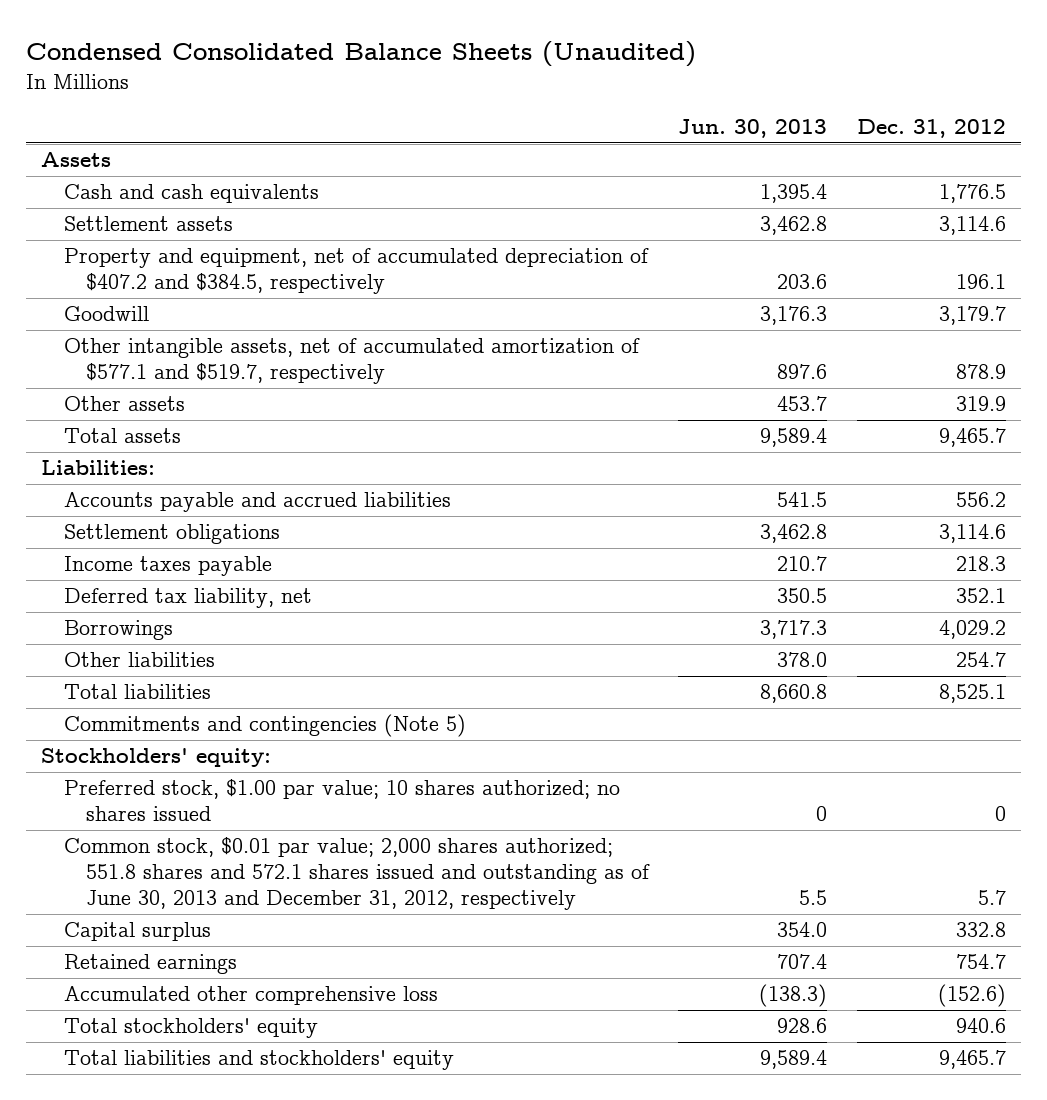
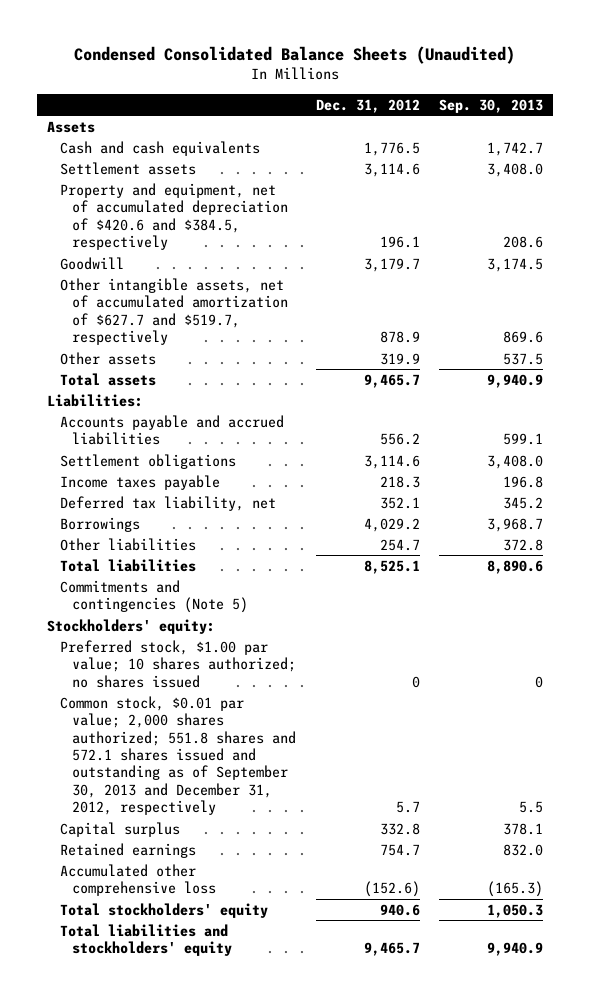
[678,118,828,138] Jun. 30, 2013 -> none
none -> [439,98,544,113] Sep. 30, 2013
[63,248,649,295] Property and equipment, net of accumulated depreciation of $407.2 and $384.5, respectively -> [59,182,289,250] Property and equipment, net of accumulated depreciation of $420.6 and $384.5, respectively
[63,338,640,385] Other intangible assets, net of accumulated amortization of $577.1 and $519.7, respectively -> [59,277,289,345] Other intangible assets, net of accumulated amortization of $627.7 and $519.7, respectively
[63,837,650,911] Common stock, $0.01 par value; 2,000 shares authorized; 551.8 shares and 572.1 shares issued and outstanding as of June 30, 2013 and December 31, 2012, respectively -> [59,695,297,816] Common stock, $0.01 par value; 2,000 shares authorized; 551.8 shares and 572.1 shares issued and outstanding as of September 30, 2013 and December 31, 2012, respectively

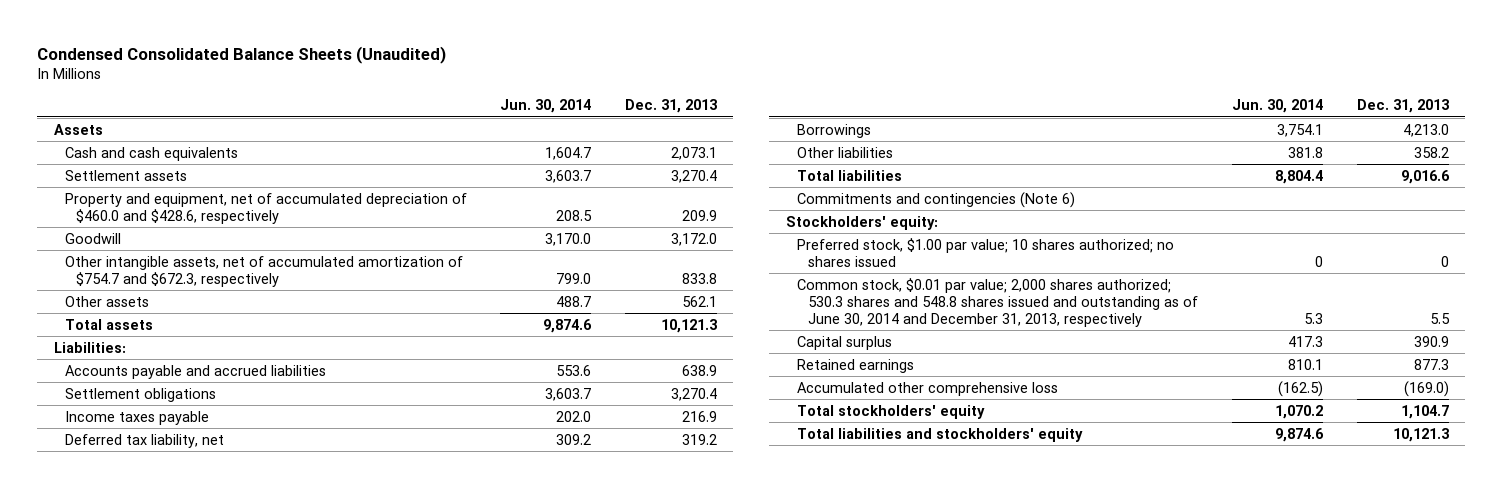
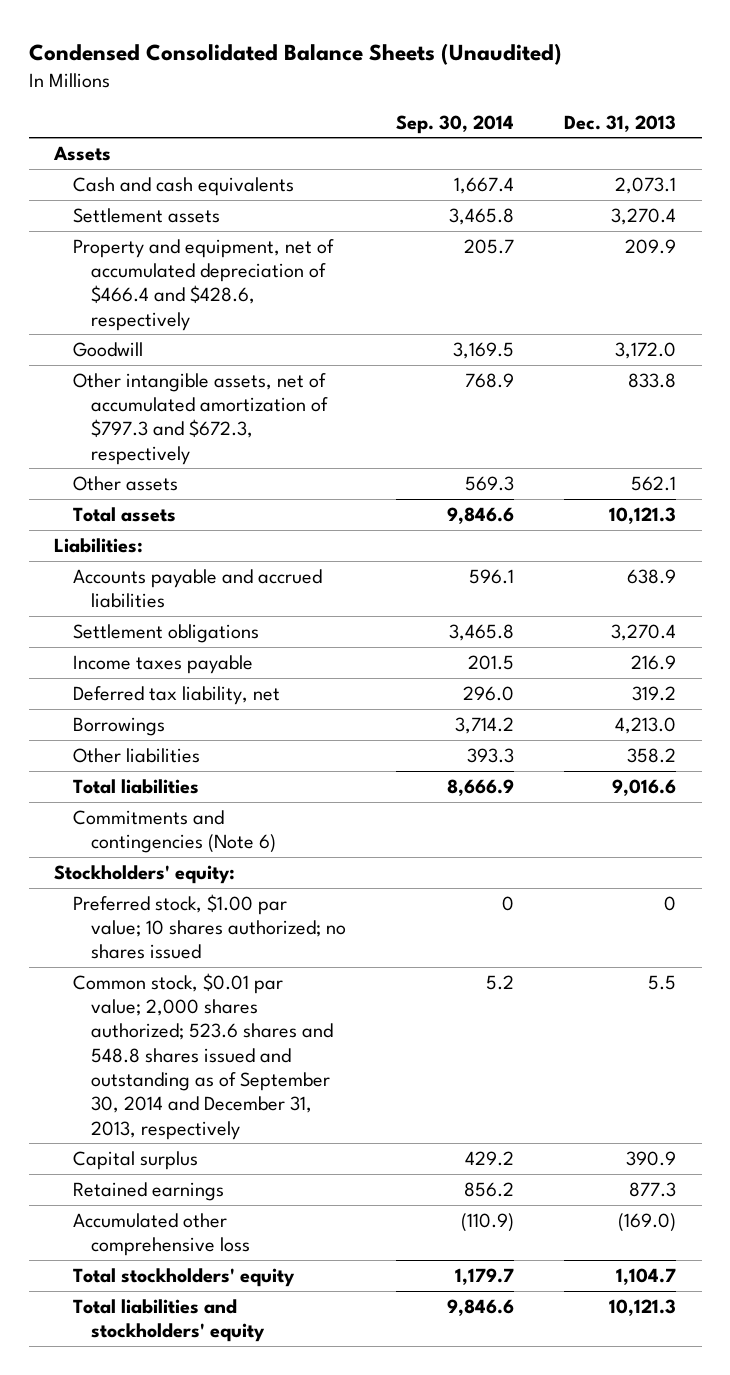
[500,99,592,114] Jun. 30, 2014 -> none
none -> [396,114,515,134] Sep. 30, 2014
[65,192,468,224] Property and equipment, net of accumulated depreciation of $460.0 and $428.6, respectively -> [72,238,334,331] Property and equipment, net of accumulated depreciation of $466.4 and $428.6, respectively
[65,255,464,287] Other intangible assets, net of accumulated amortization of $754.7 and $672.3, respectively -> [72,372,329,465] Other intangible assets, net of accumulated amortization of $797.3 and $672.3, respectively
[796,277,1198,327] Common stock, $0.01 par value; 2,000 shares authorized; 530.3 shares and 548.8 shares issued and outstanding as of June 30, 2014 and December 31, 2013, respectively -> [72,972,334,1140] Common stock, $0.01 par value; 2,000 shares authorized; 523.6 shares and 548.8 shares issued and outstanding as of September 30, 2014 and December 31, 2013, respectively

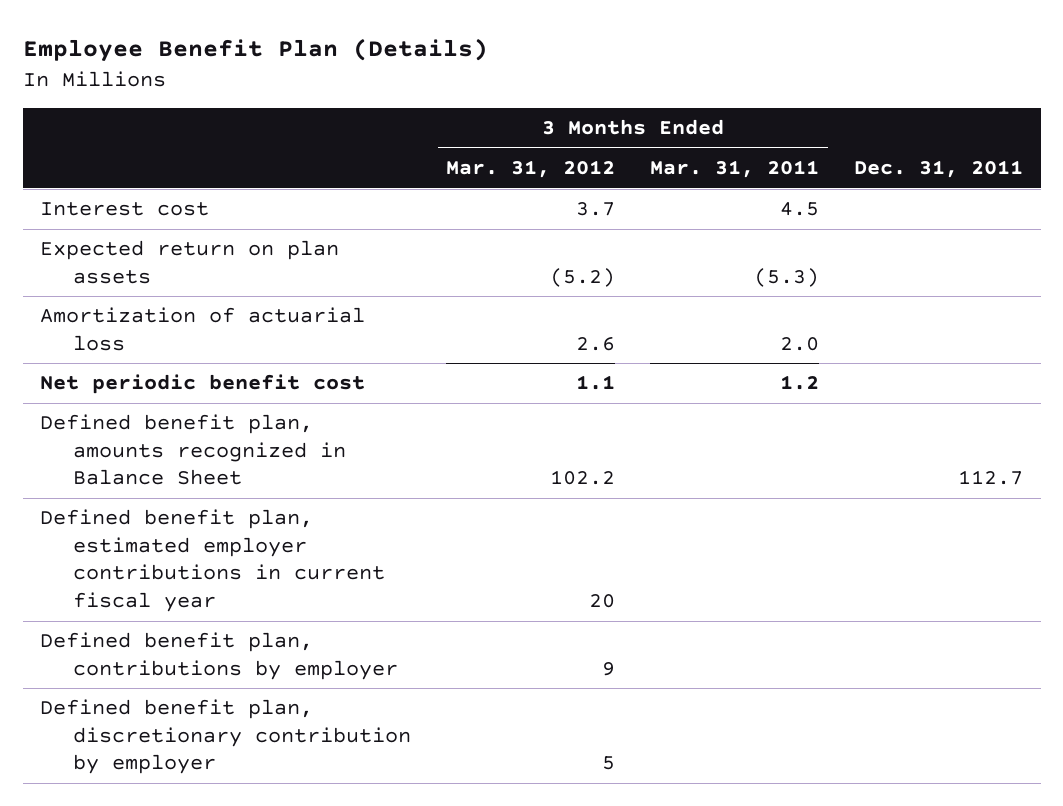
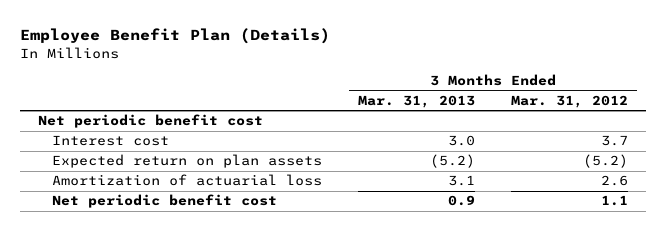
[650,159,820,178] Mar. 31, 2011 -> none
[854,159,1024,178] Dec. 31, 2011 -> none
none -> [358,94,476,108] Mar. 31, 2013
none -> [38,114,264,129] Net periodic benefit cost
[40,414,347,486] Defined benefit plan, amounts recognized in Balance Sheet -> none
[40,509,386,612] Defined benefit plan, estimated employer contributions in current fiscal year -> none
[40,632,399,680] Defined benefit plan, contributions by employer -> none
[40,699,412,775] Defined benefit plan, discretionary contribution by employer -> none

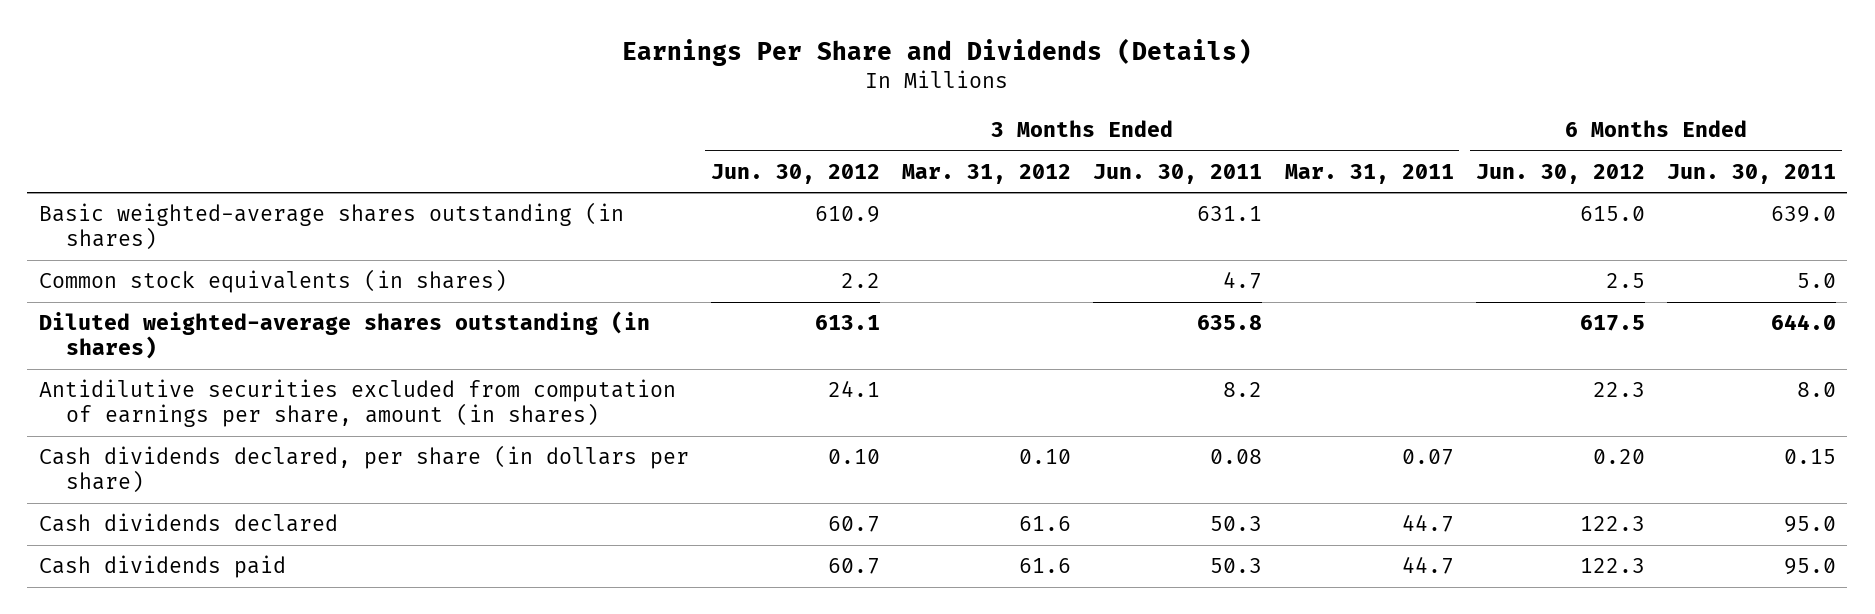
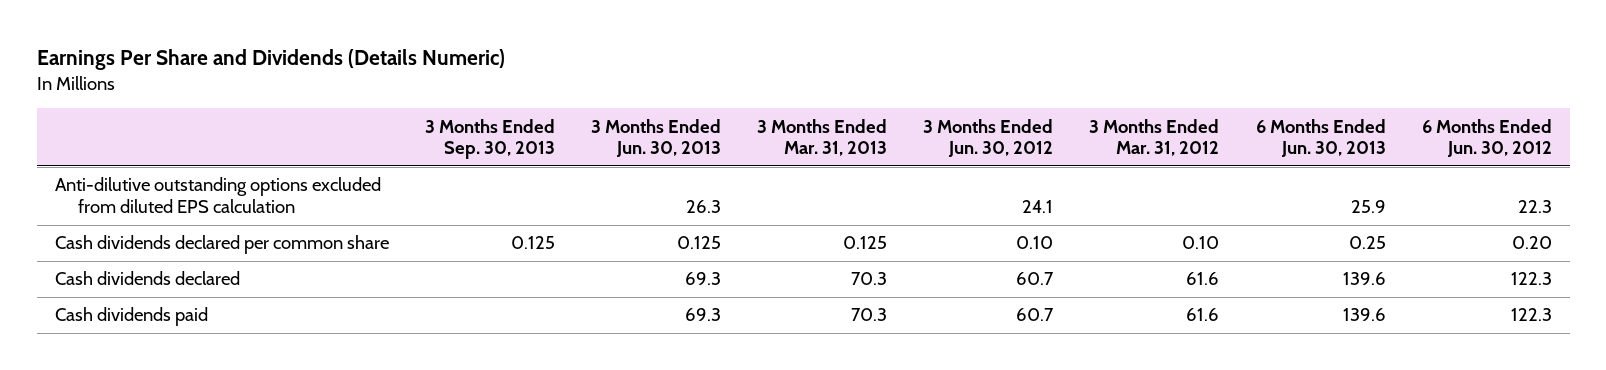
[622,37,1253,66] Earnings Per Share and Dividends (Details) -> [36,48,505,70] Earnings Per Share and Dividends (Details Numeric)
[1093,163,1263,184] Jun. 30, 2011 -> none
[1284,163,1454,184] Mar. 31, 2011 -> none
[1667,163,1837,184] Jun. 30, 2011 -> none
none -> [424,118,555,160] 3 Months Ended Sep. 30, 2013
none -> [590,118,721,158] 3 Months Ended Jun. 30, 2013
none -> [757,118,888,157] 3 Months Ended Mar. 31, 2013
none -> [1255,118,1386,158] 6 Months Ended Jun. 30, 2013
[38,202,624,251] Basic weighted-average shares outstanding (in shares) -> none
[38,269,507,294] Common stock equivalents (in shares) -> none
[38,311,650,360] Diluted weighted-average shares outstanding (in shares) -> none
[38,379,676,428] Antidilutive securities excluded from computation of earnings per share, amount (in shares) -> [54,177,381,213] Anti-dilutive outstanding options excluded from diluted EPS calculation
[38,445,689,494] Cash dividends declared, per share (in dollars per share) -> [54,235,389,255] Cash dividends declared per common share

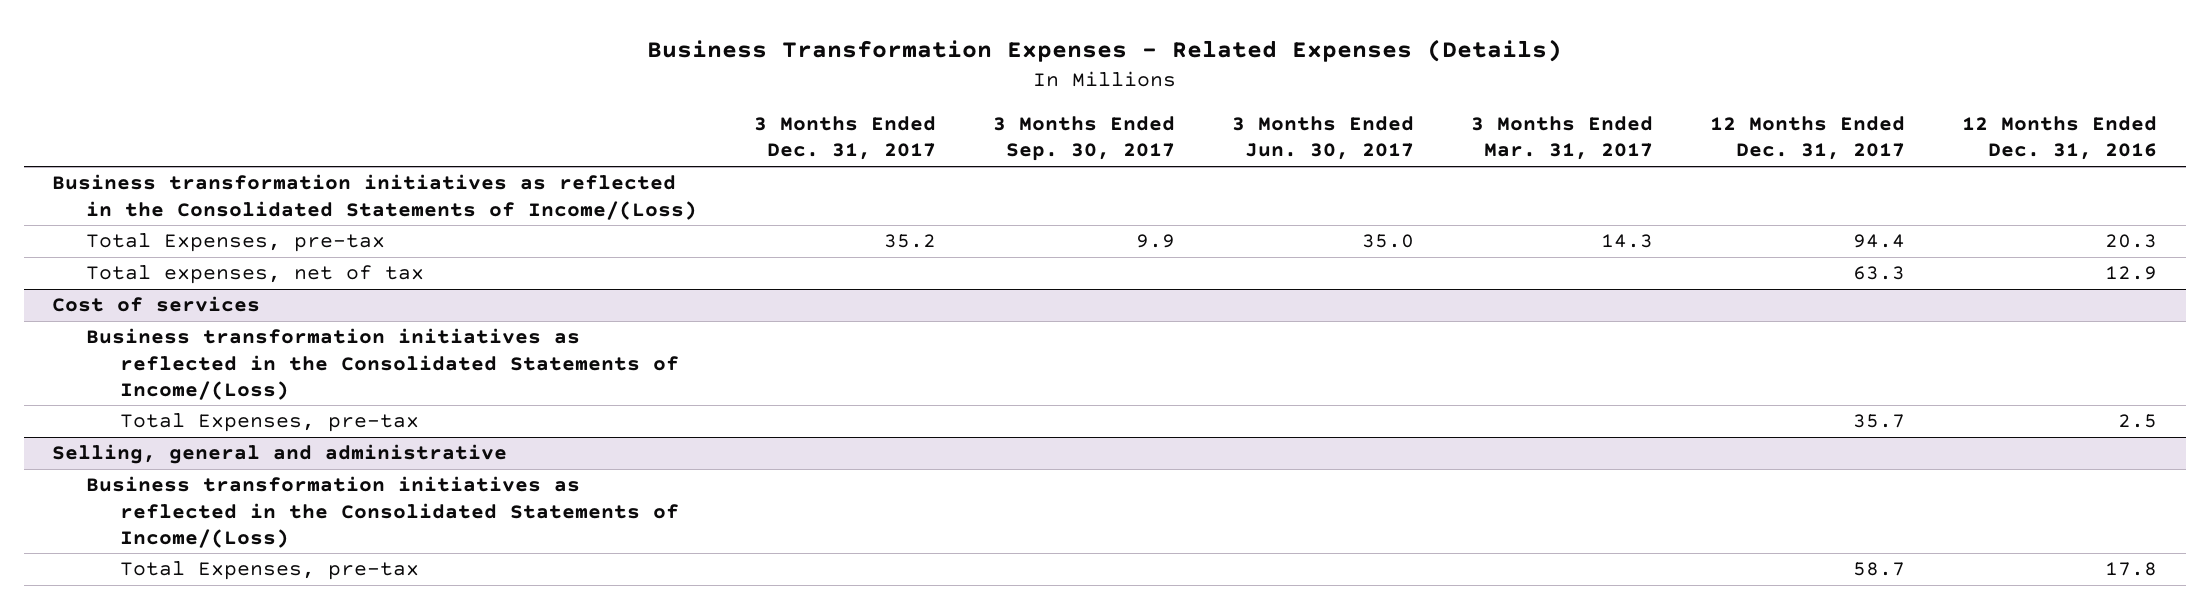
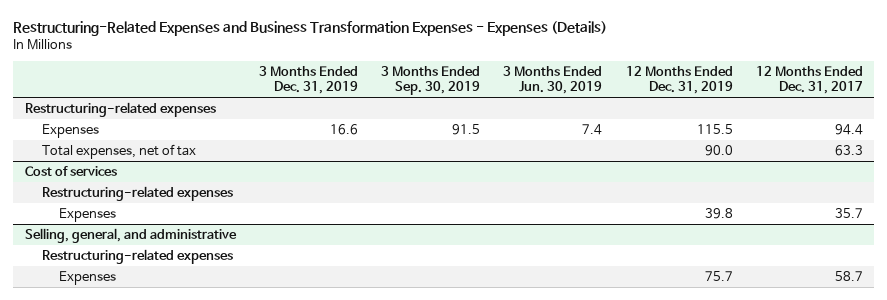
[646,39,1562,63] Business Transformation Expenses - Related Expenses (Details) -> [12,21,607,37] Restructuring-Related Expenses and Business Transformation Expenses - Expenses (Details)
[754,116,937,161] 3 Months Ended Dec. 31, 2017 -> none
[993,116,1176,162] 3 Months Ended Sep. 30, 2017 -> none
[1232,116,1415,161] 3 Months Ended Jun. 30, 2017 -> none
[1471,116,1654,161] 3 Months Ended Mar. 31, 2017 -> none
[1962,116,2158,161] 12 Months Ended Dec. 31, 2016 -> none
none -> [258,65,358,95] 3 Months Ended Dec. 31, 2019
none -> [381,65,481,96] 3 Months Ended Sep. 30, 2019
none -> [503,65,603,95] 3 Months Ended Jun. 30, 2019
none -> [625,65,733,95] 12 Months Ended Dec. 31, 2019
[52,174,698,220] Business transformation initiatives as reflected in the Consolidated Statements of Income/(Loss) -> [24,101,216,117] Restructuring-related expenses
[86,233,386,253] Total Expenses, pre-tax -> [41,123,99,138] Expenses
[86,328,679,400] Business transformation initiatives as reflected in the Consolidated Statements of Income/(Loss) -> [41,185,233,201] Restructuring-related expenses
[119,413,419,433] Total Expenses, pre-tax -> [58,207,116,222] Expenses
[52,444,508,465] Selling, general and administrative -> [24,227,237,243] Selling, general, and administrative
[86,476,679,548] Business transformation initiatives as reflected in the Consolidated Statements of Income/(Loss) -> [41,248,233,264] Restructuring-related expenses
[119,561,419,581] Total Expenses, pre-tax -> [58,270,116,285] Expenses

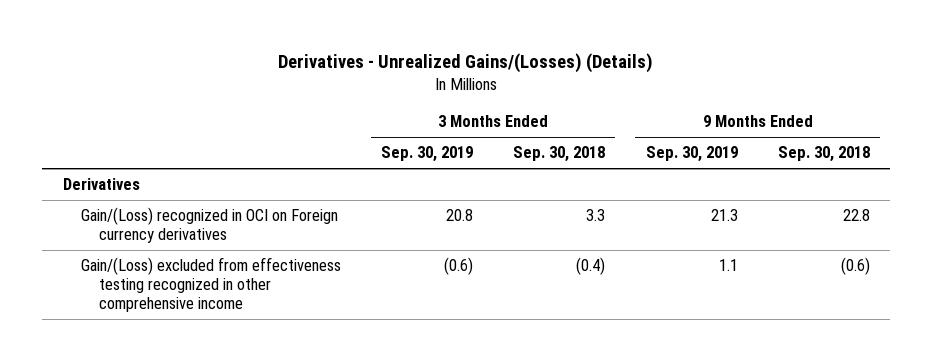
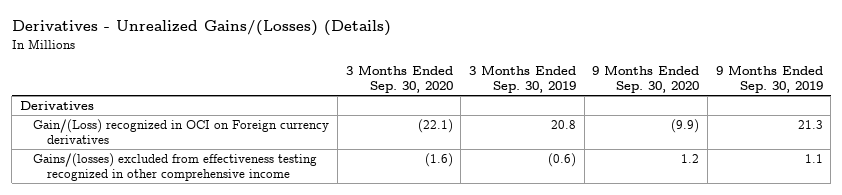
[513,146,606,163] Sep. 30, 2018 -> none
[777,146,870,163] Sep. 30, 2018 -> none
none -> [345,65,453,94] 3 Months Ended Sep. 30, 2020
none -> [592,65,700,94] 9 Months Ended Sep. 30, 2020
[80,257,341,313] Gain/(Loss) excluded from effectiveness testing recognized in other comprehensive income -> [33,152,318,182] Gains/(losses) excluded from effectiveness testing recognized in other comprehensive income

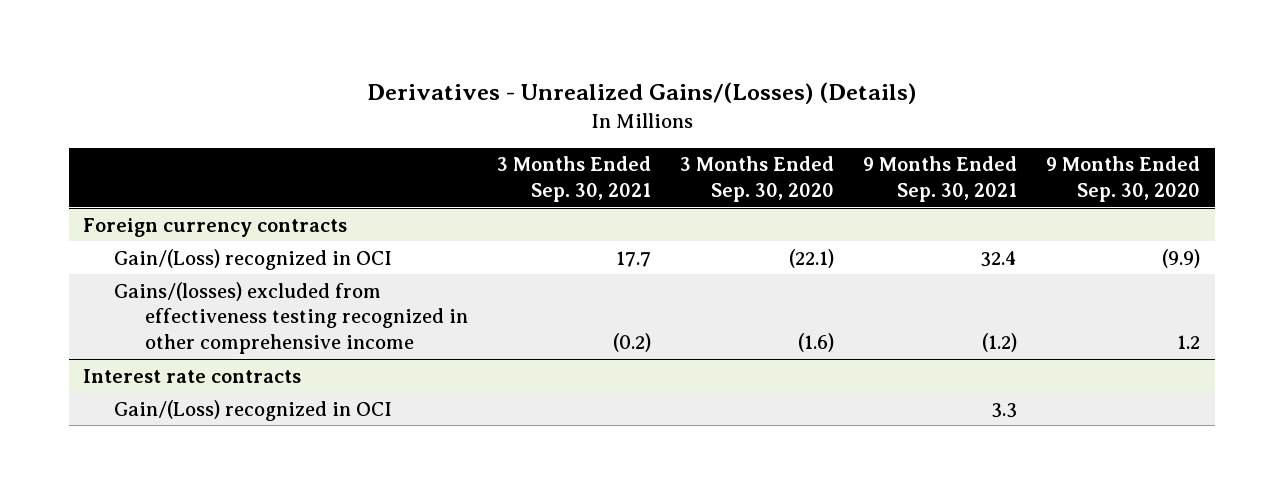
[469,65,577,94] 3 Months Ended Sep. 30, 2019 -> none
[715,65,823,94] 9 Months Ended Sep. 30, 2019 -> none
none -> [497,156,652,203] 3 Months Ended Sep. 30, 2021
none -> [863,156,1018,203] 9 Months Ended Sep. 30, 2021
[19,100,94,110] Derivatives -> none
none -> [83,217,348,237] Foreign currency contracts
[33,118,330,145] Gain/(Loss) recognized in OCI on Foreign currency derivatives -> [114,248,393,270] Gain/(Loss) recognized in OCI
none -> [83,368,302,383] Interest rate contracts
none -> [114,399,393,421] Gain/(Loss) recognized in OCI

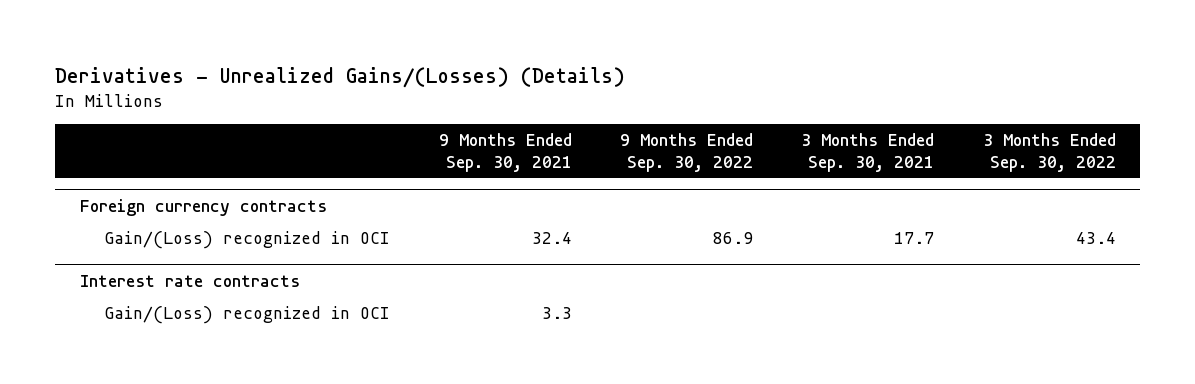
[680,156,835,203] 3 Months Ended Sep. 30, 2020 -> none
[1046,156,1201,203] 9 Months Ended Sep. 30, 2020 -> none
none -> [620,133,754,173] 9 Months Ended Sep. 30, 2022
none -> [982,133,1116,173] 3 Months Ended Sep. 30, 2022
[114,281,469,355] Gains/(losses) excluded from effectiveness testing recognized in other comprehensive income -> none

